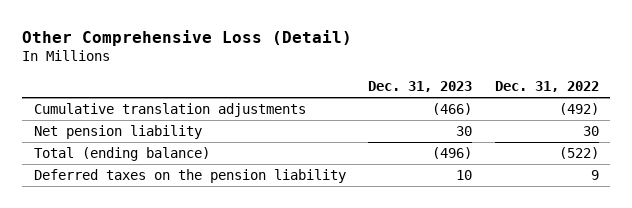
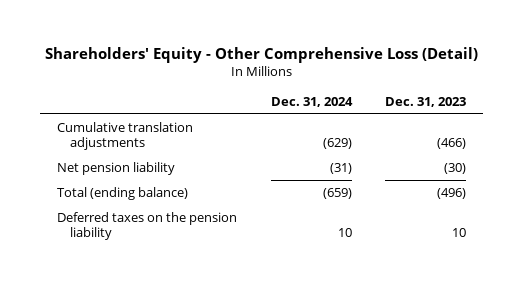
[22,30,353,47] Other Comprehensive Loss (Detail) -> [44,47,478,64] Shareholders' Equity - Other Comprehensive Loss (Detail)
[494,81,599,93] Dec. 31, 2022 -> none
none -> [270,96,353,107] Dec. 31, 2024
[456,126,473,137] 30 -> [444,162,467,174] (30)

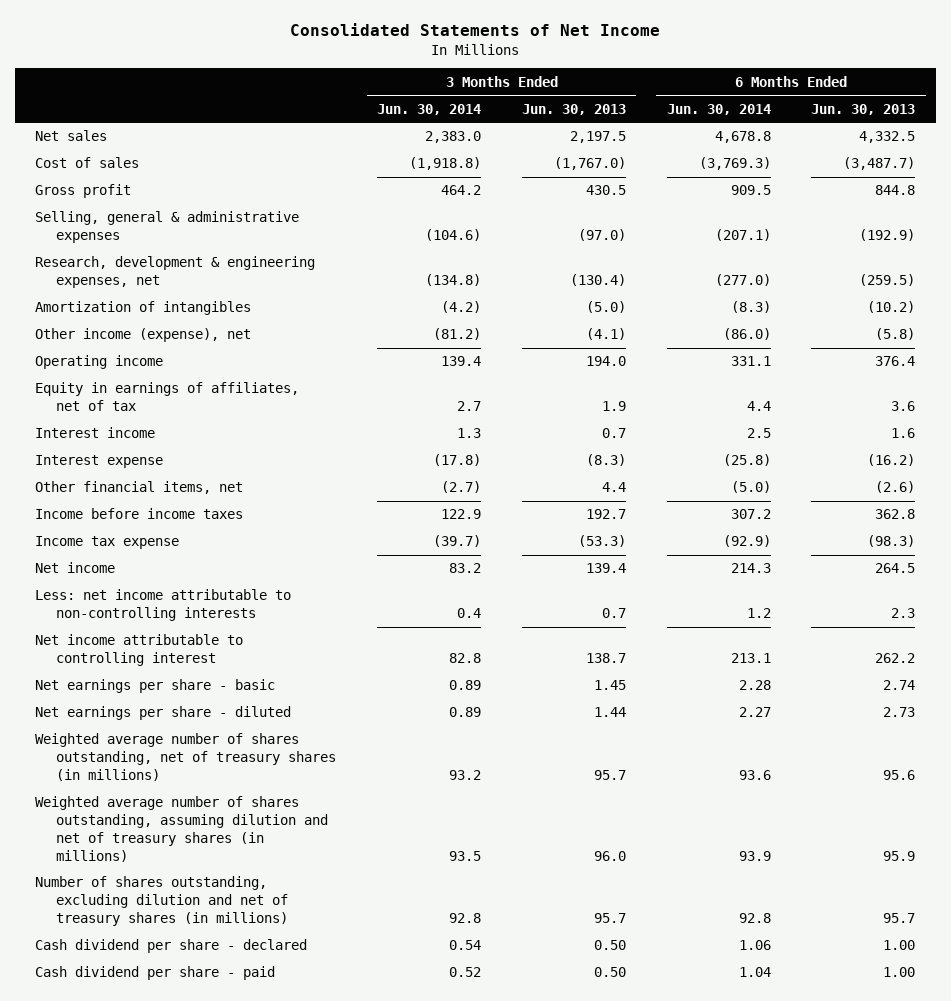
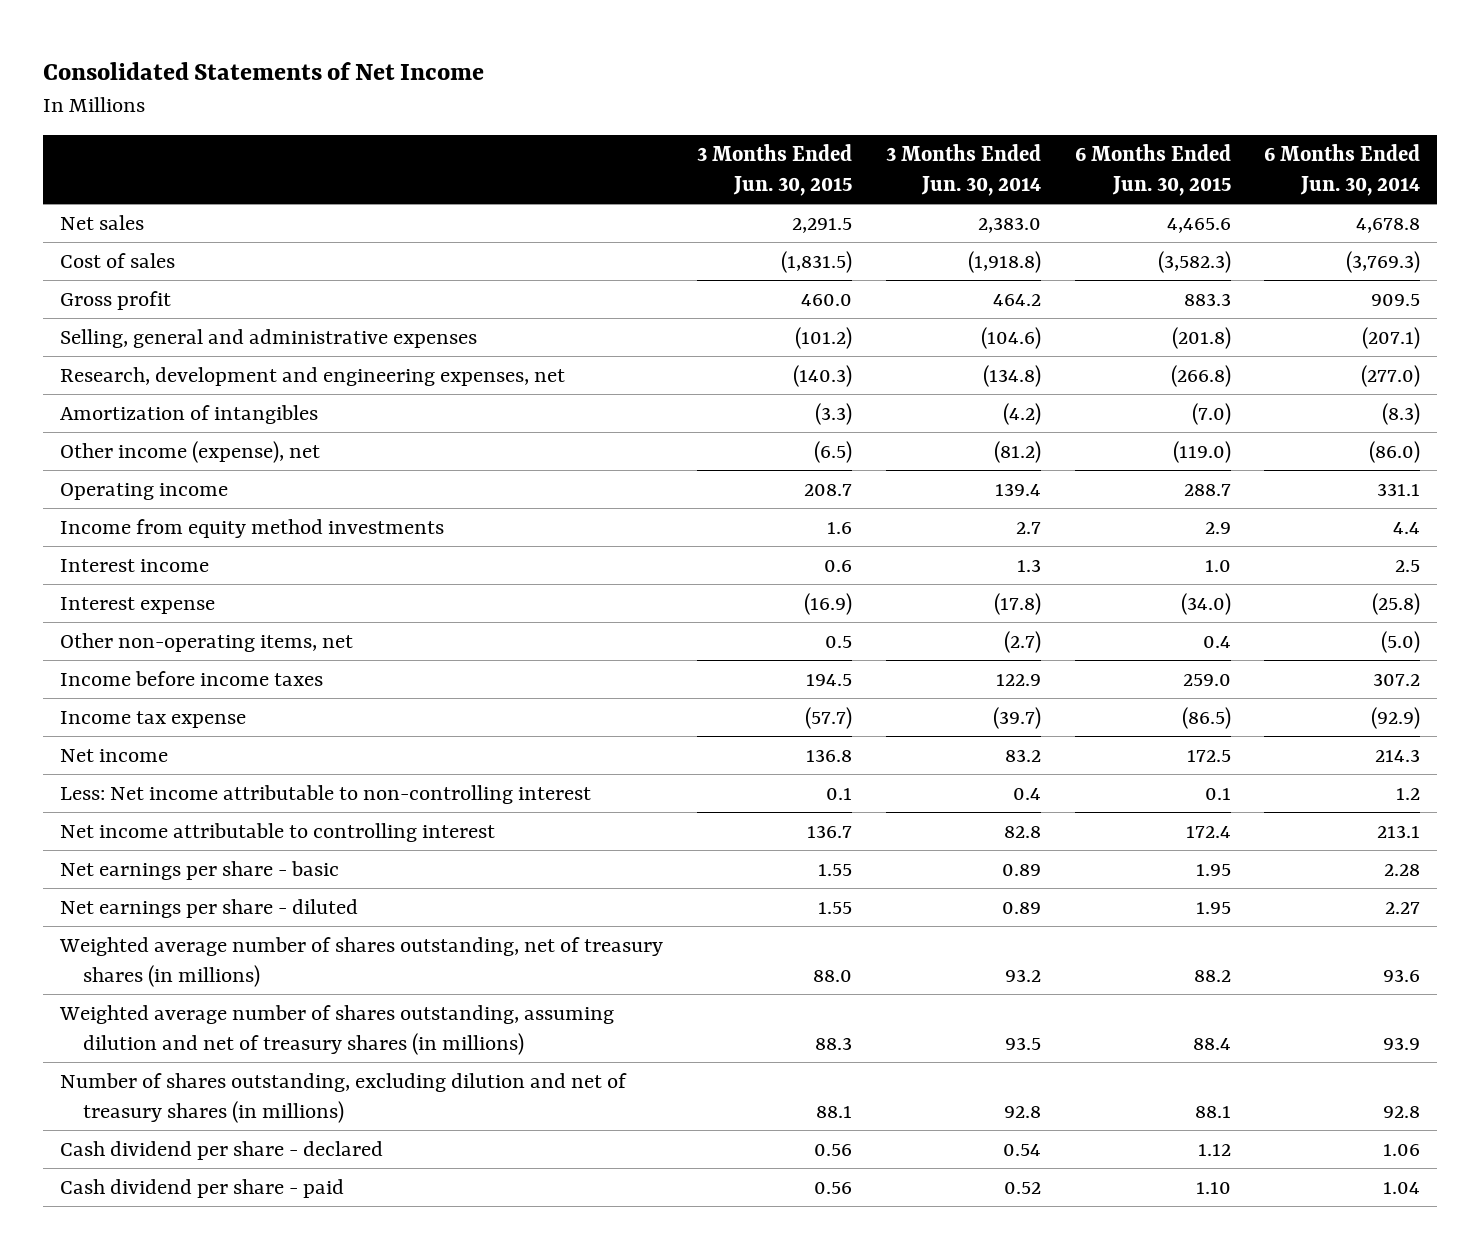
[521,103,626,115] Jun. 30, 2013 -> none
[811,103,916,115] Jun. 30, 2013 -> none
none -> [696,144,852,197] 3 Months Ended Jun. 30, 2015
none -> [1074,144,1231,197] 6 Months Ended Jun. 30, 2015
[35,211,300,244] Selling, general & administrative expenses -> [59,328,477,348] Selling, general and administrative expenses
[35,256,316,289] Research, development & engineering expenses, net -> [59,366,565,386] Research, development and engineering expenses, net
[35,382,300,412] Equity in earnings of affiliates, net of tax -> [59,518,444,538] Income from equity method investments
[35,481,244,495] Other financial items, net -> [59,632,353,652] Other non-operating items, net
[35,589,292,622] Less: net income attributable to non-controlling interests -> [59,784,591,804] Less: Net income attributable to non-controlling interest

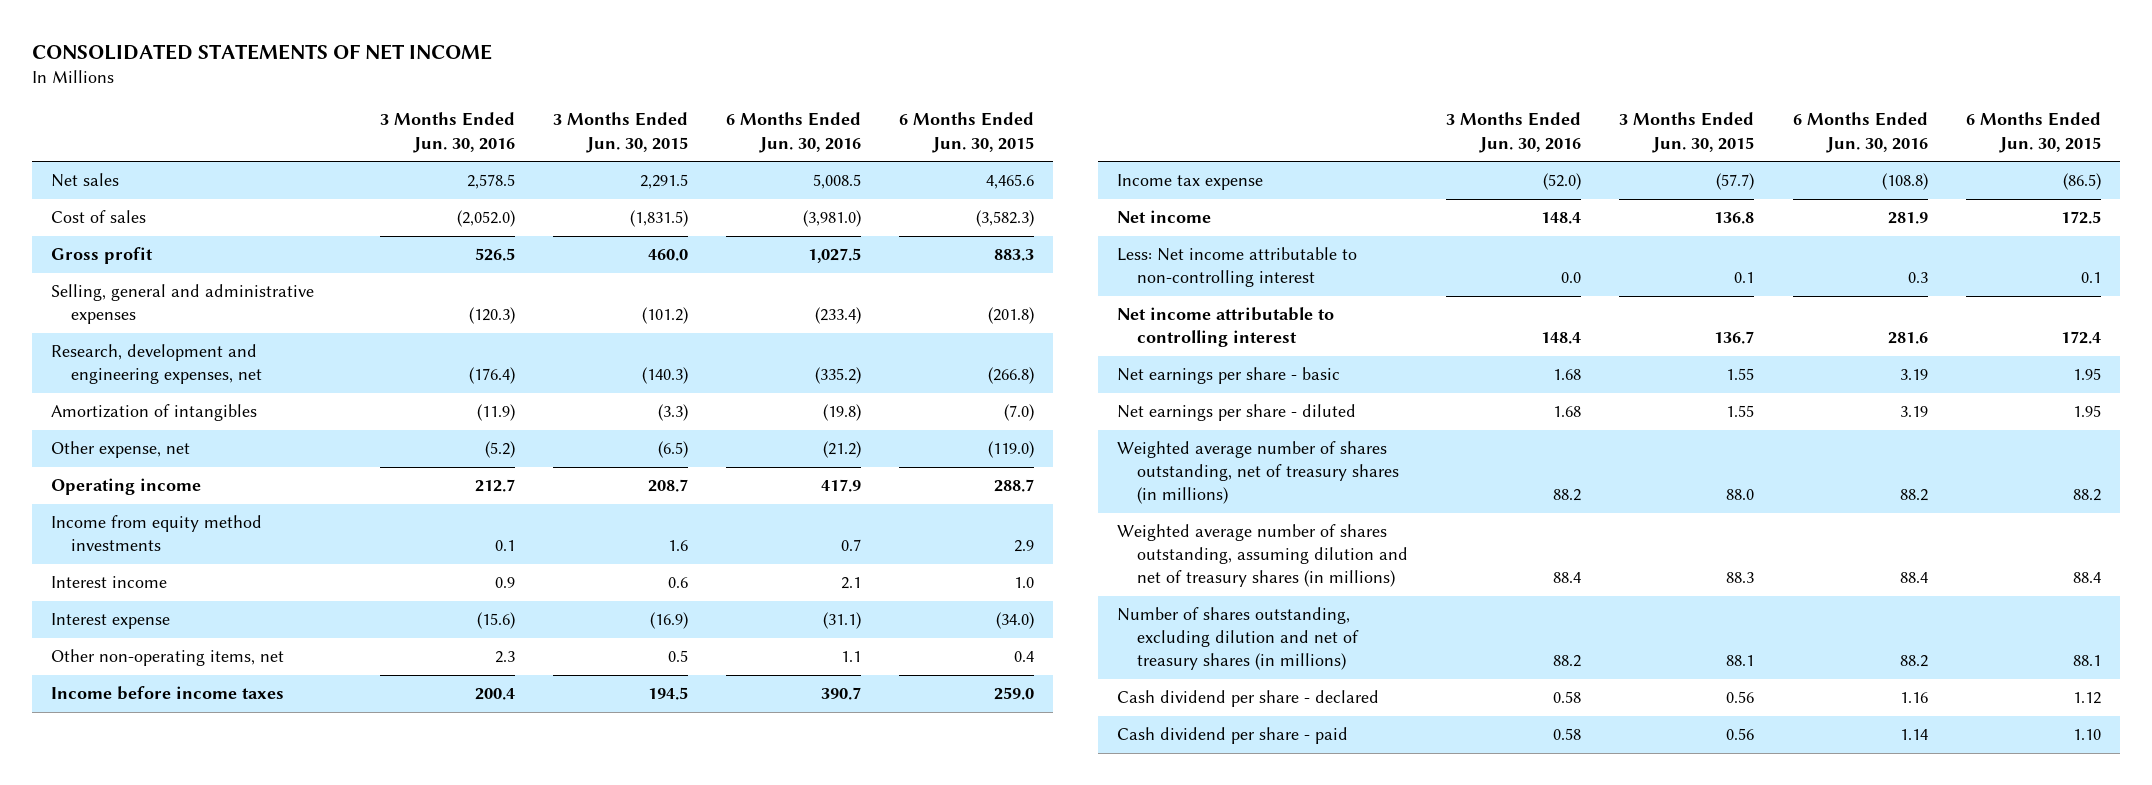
[42,61,484,80] Consolidated Statements of Net Income -> [31,44,492,61] CONSOLIDATED STATEMENTS OF NET INCOME
[885,144,1041,197] 3 Months Ended Jun. 30, 2014 -> none
[1264,144,1421,197] 6 Months Ended Jun. 30, 2014 -> none
none -> [379,112,515,153] 3 Months Ended Jun. 30, 2016
none -> [726,112,862,153] 6 Months Ended Jun. 30, 2016
[59,440,320,463] Other income (expense), net -> [50,441,190,459] Other expense, net

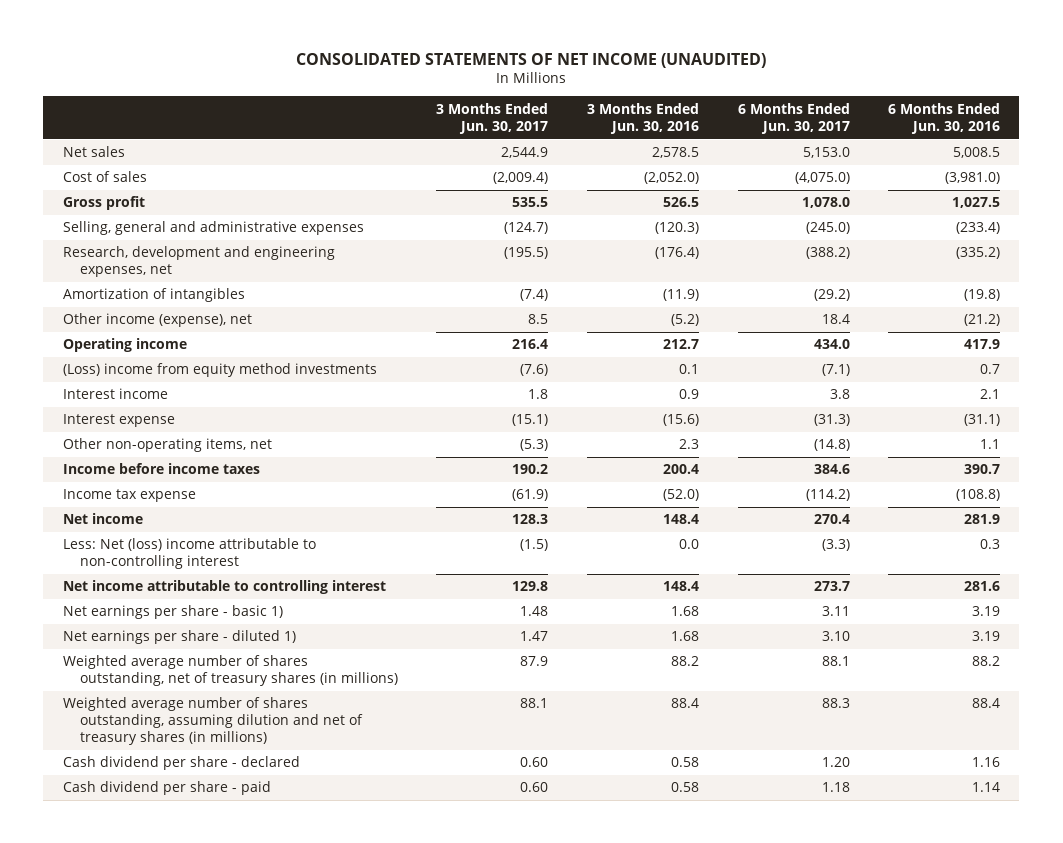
[31,44,492,61] CONSOLIDATED STATEMENTS OF NET INCOME -> [296,52,767,68] CONSOLIDATED STATEMENTS OF NET INCOME (UNAUDITED)
[552,112,688,153] 3 Months Ended Jun. 30, 2015 -> none
[899,112,1035,153] 6 Months Ended Jun. 30, 2015 -> none
none -> [436,102,549,134] 3 Months Ended Jun. 30, 2017
none -> [737,102,850,134] 6 Months Ended Jun. 30, 2017
[50,441,190,459] Other expense, net -> [62,313,252,328] Other income (expense), net
[50,515,262,552] Income from equity method investments -> [62,363,377,378] (Loss) income from equity method investments
[1117,247,1358,288] Less: Net income attributable to non-controlling interest -> [62,538,316,570] Less: Net (loss) income attributable to non-controlling interest
[1117,367,1341,385] Net earnings per share - basic -> [62,605,283,620] Net earnings per share - basic 1)
[1117,404,1357,422] Net earnings per share - diluted -> [62,630,296,645] Net earnings per share - diluted 1)
[1117,607,1360,671] Number of shares outstanding, excluding dilution and net of treasury shares (in millions) -> none

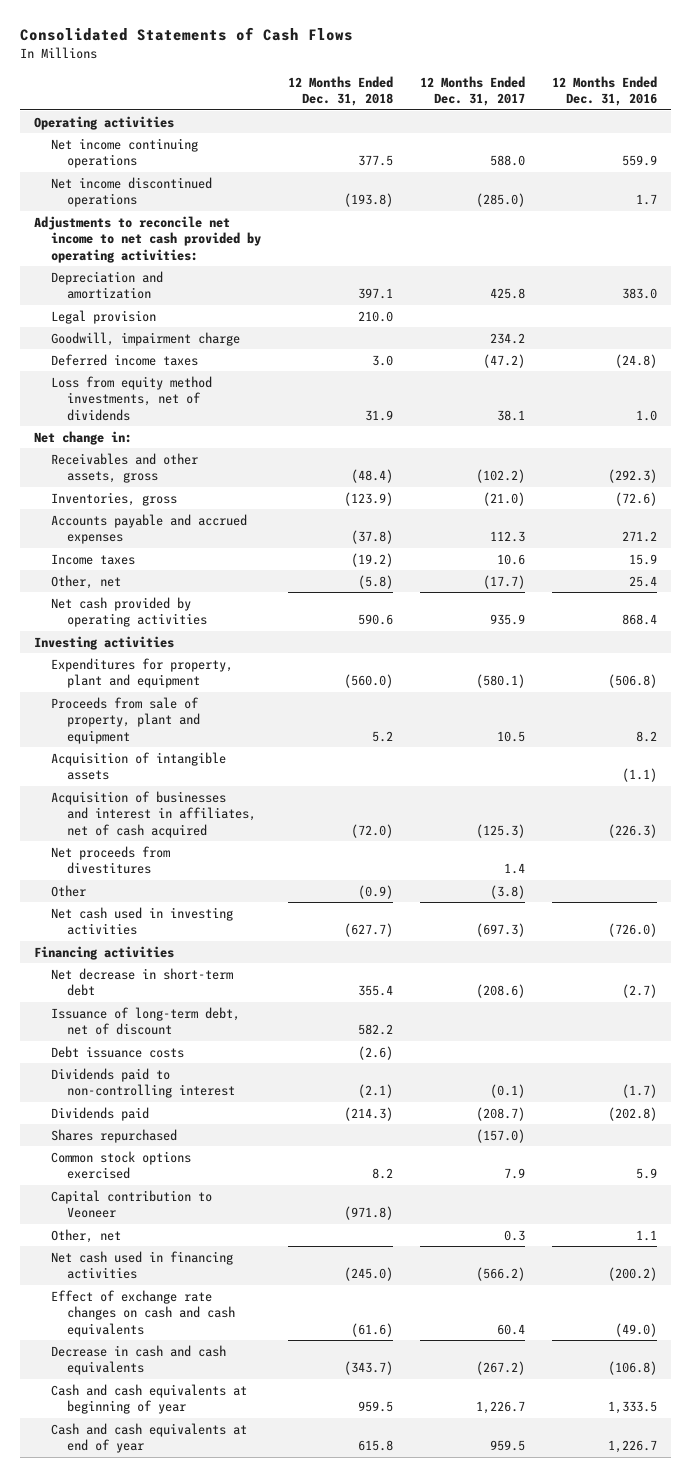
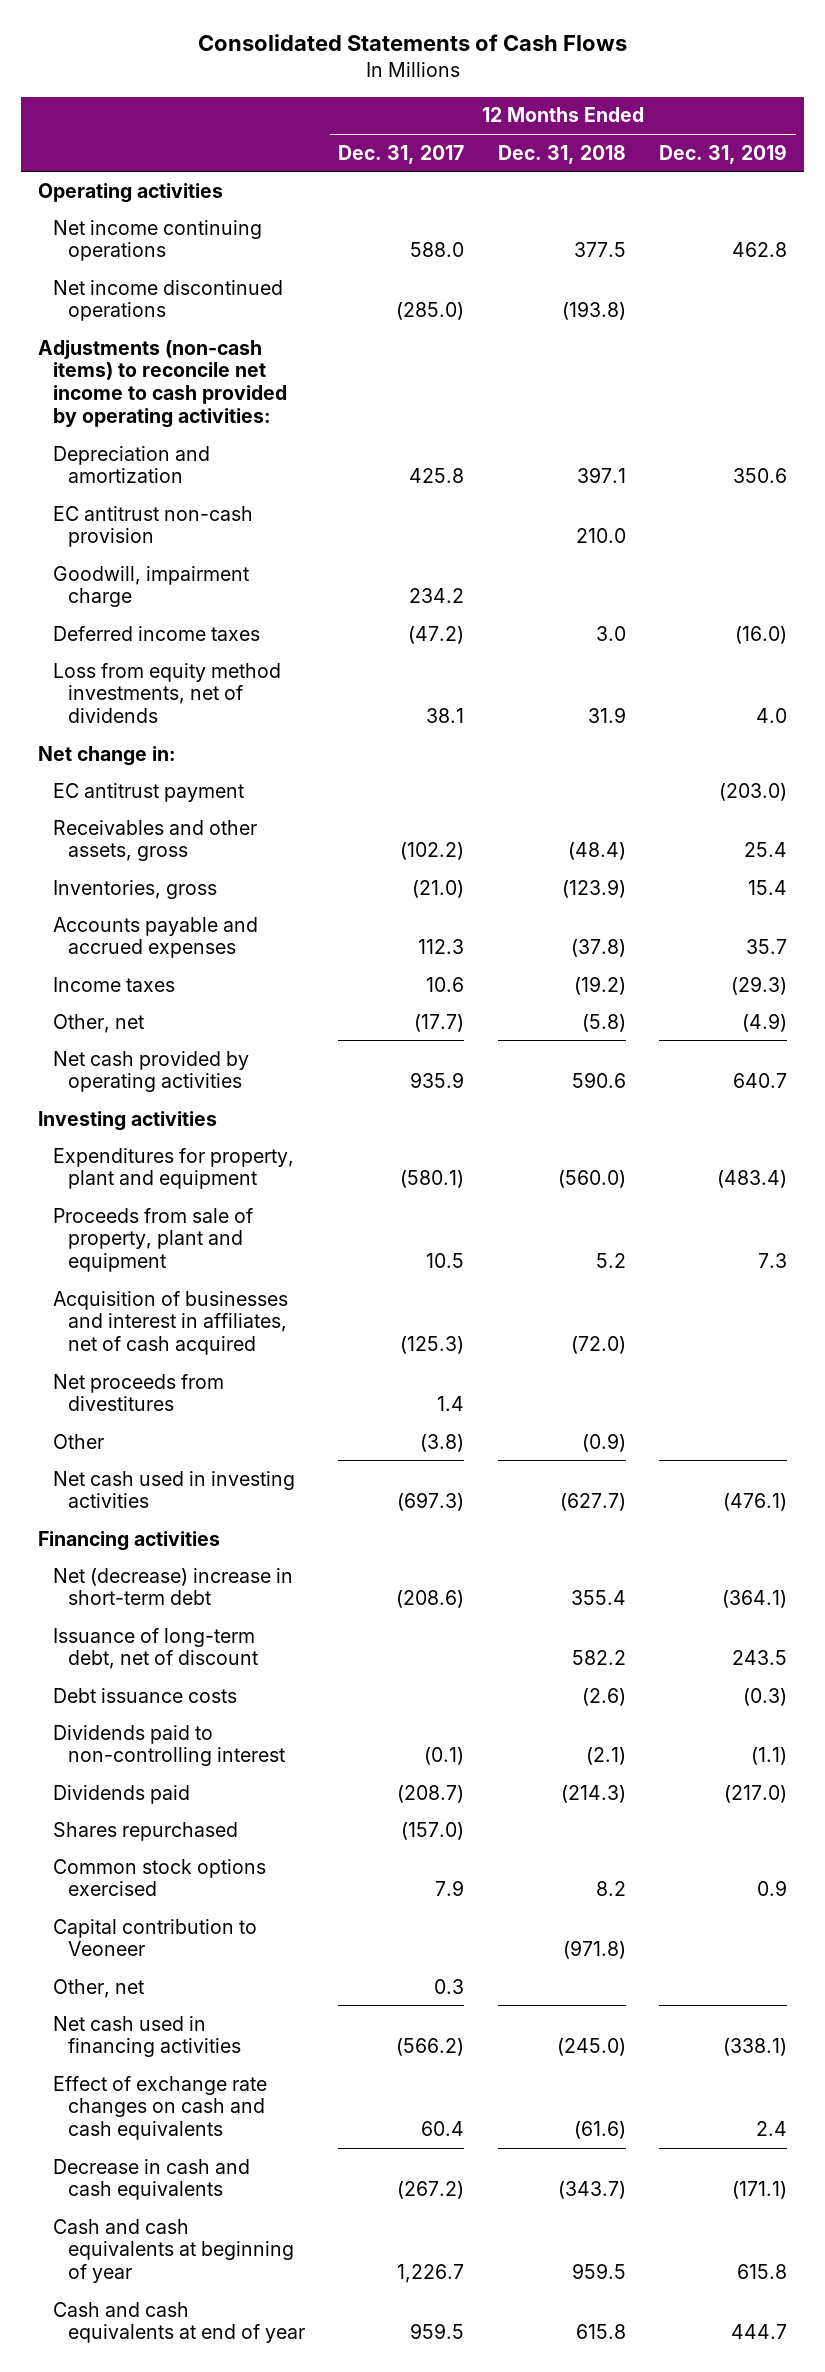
[552,75,658,107] 12 Months Ended Dec. 31, 2016 -> none
none -> [659,143,788,164] Dec. 31, 2019
[33,215,261,263] Adjustments to reconcile net income to net cash provided by operating activities: -> [38,339,288,429] Adjustments (non-cash items) to reconcile net income to cash provided by operating activities:
[50,309,156,324] Legal provision -> [53,505,254,548] EC antitrust non-cash provision
none -> [53,782,245,802] EC antitrust payment
[50,751,226,781] Acquisition of intangible assets -> none
[50,967,233,997] Net decrease in short-term debt -> [53,1567,294,1606] Net (decrease) increase in short-term debt

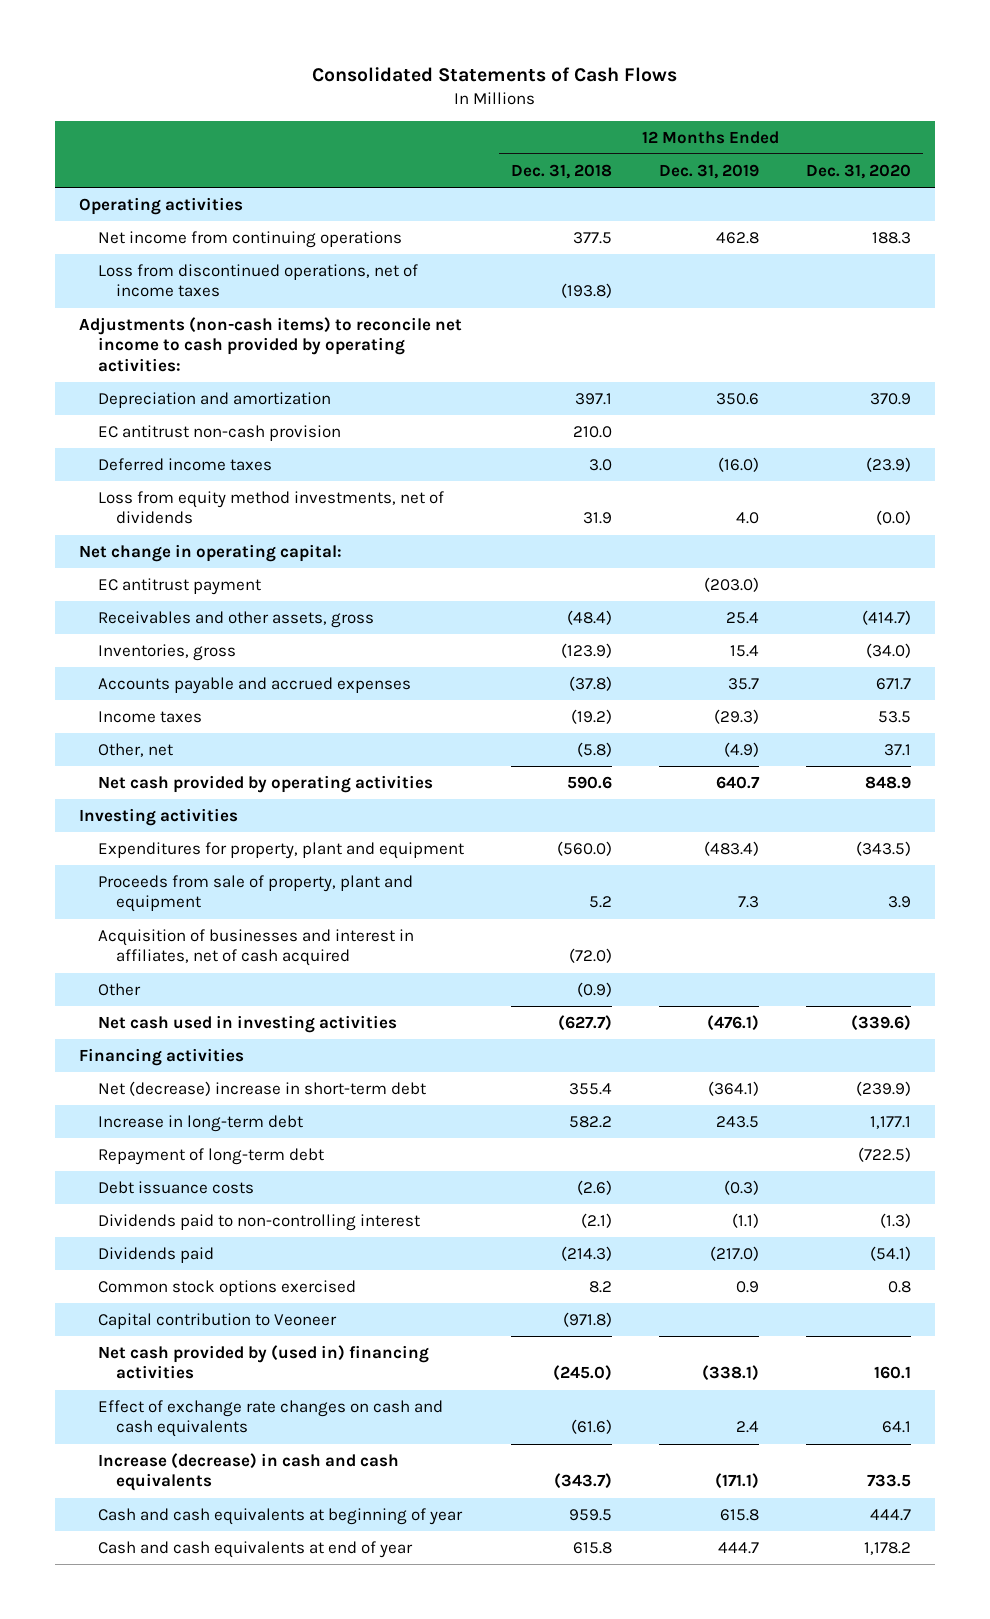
[338,144,465,164] Dec. 31, 2017 -> none
none -> [806,163,912,179] Dec. 31, 2020
[53,219,263,262] Net income continuing operations -> [97,230,402,248] Net income from continuing operations
[53,279,284,322] Net income discontinued operations -> [97,263,418,298] Loss from discontinued operations, net of income taxes
[53,565,250,608] Goodwill, impairment charge -> none
[38,745,177,766] Net change in: -> [78,543,342,562] Net change in operating capital:
[53,1373,225,1412] Net proceeds from divestitures -> none
[53,1627,258,1670] Issuance of long-term debt, net of discount -> [97,1114,303,1132] Increase in long-term debt
none -> [97,1147,324,1165] Repayment of long-term debt
[53,1821,239,1841] Shares repurchased -> none
[53,1978,145,1998] Other, net -> none
[53,2015,241,2058] Net cash used in financing activities -> [97,1344,429,1380] Net cash provided by (used in) financing activities
[53,2158,251,2201] Decrease in cash and cash equivalents -> [97,1452,399,1492] Increase (decrease) in cash and cash equivalents

